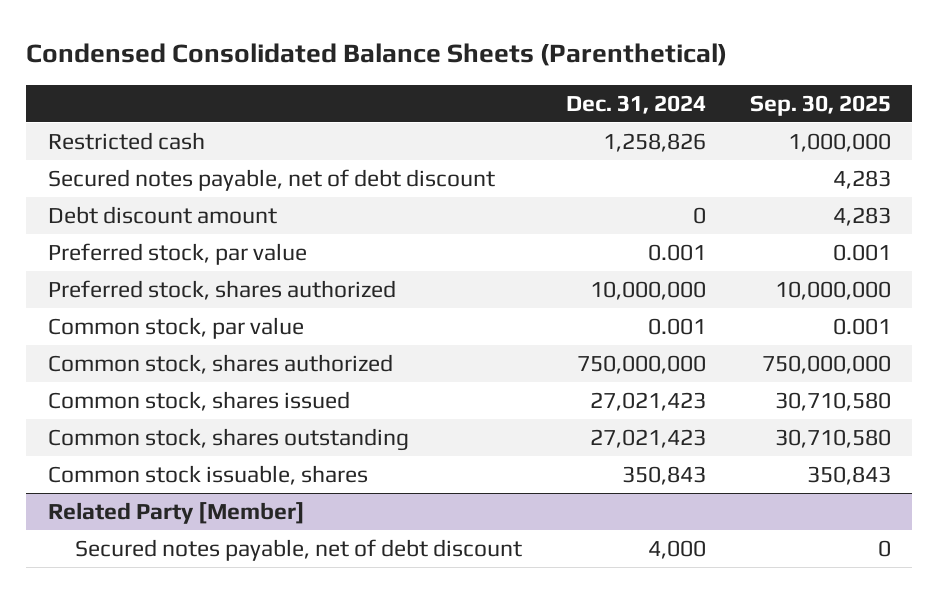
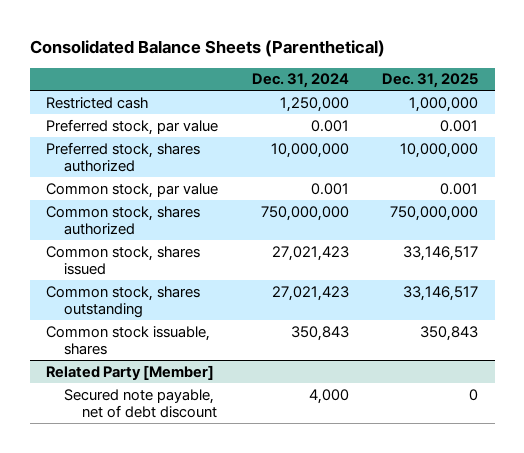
[26,42,728,66] Condensed Consolidated Balance Sheets (Parenthetical) -> [29,39,385,57] Consolidated Balance Sheets (Parenthetical)
[749,94,891,116] Sep. 30, 2025 -> none
none -> [381,73,478,89] Dec. 31, 2025
[47,168,495,191] Secured notes payable, net of debt discount -> none
[47,205,277,224] Debt discount amount -> none
[602,132,706,152] 1,258,826 -> [279,96,349,112] 1,250,000
[75,538,523,561] Secured notes payable, net of debt discount -> [64,388,217,419] Secured note payable, net of debt discount

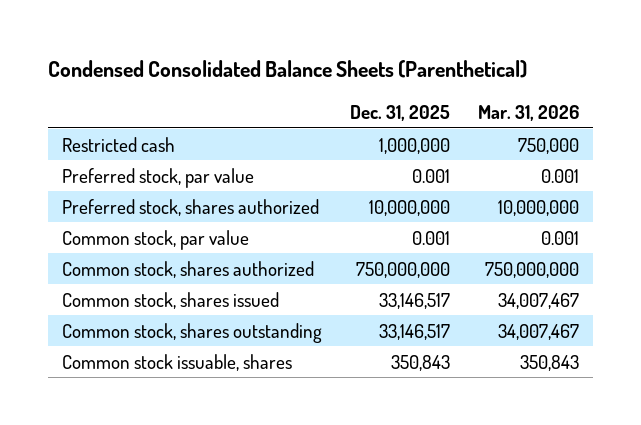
[29,39,385,57] Consolidated Balance Sheets (Parenthetical) -> [48,60,528,79] Condensed Consolidated Balance Sheets (Parenthetical)
[251,73,349,89] Dec. 31, 2024 -> none
none -> [477,104,579,121] Mar. 31, 2026
[46,364,215,380] Related Party [Member] -> none
[64,388,217,419] Secured note payable, net of debt discount -> none

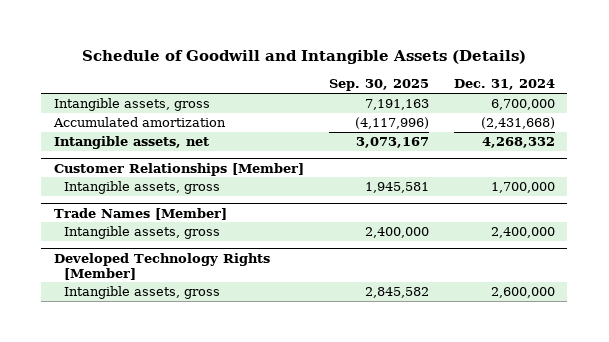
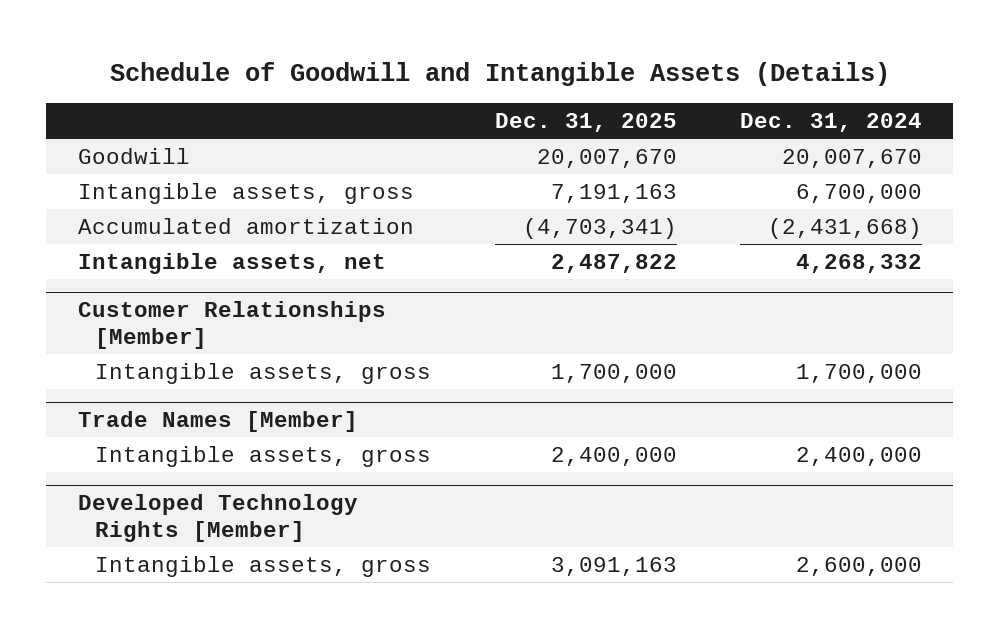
[328,79,429,92] Sep. 30, 2025 -> none
none -> [494,113,677,133] Dec. 31, 2025
none -> [77,147,190,164] Goodwill

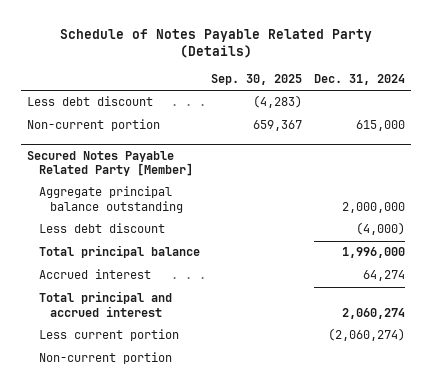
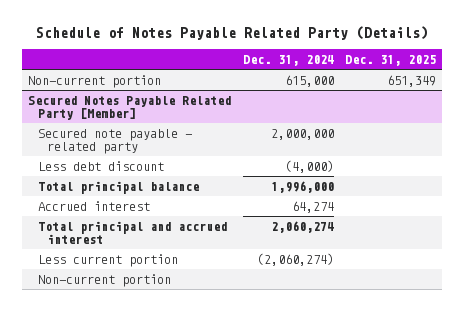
[211,74,303,86] Sep. 30, 2025 -> none
none -> [345,54,437,66] Dec. 31, 2025
[27,96,154,107] Less debt discount -> none
[38,186,184,213] Aggregate principal balance outstanding -> [37,128,192,154] Secured note payable - related party

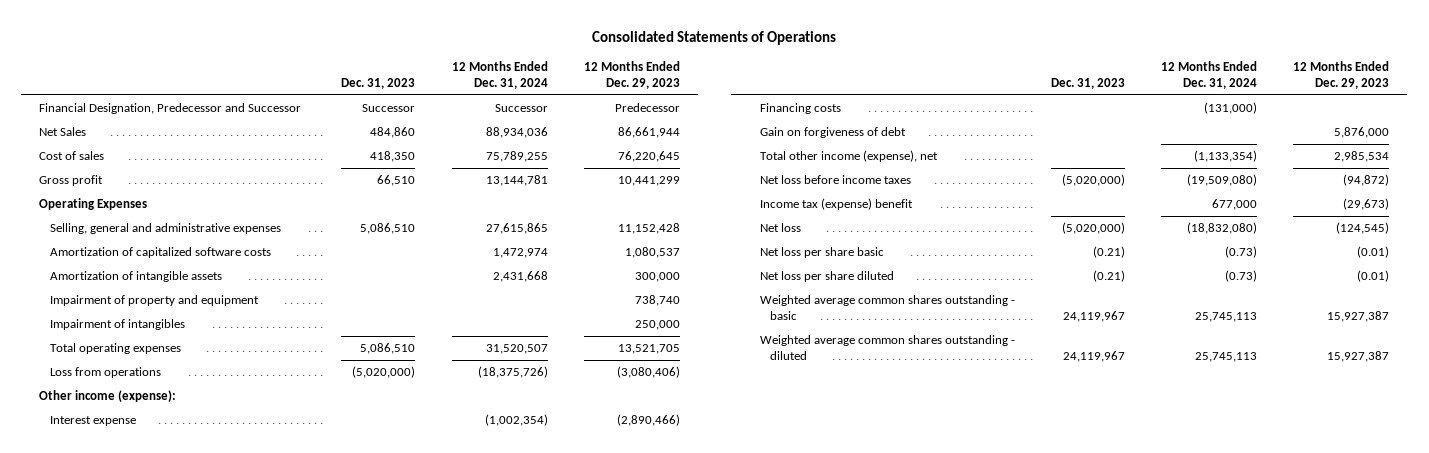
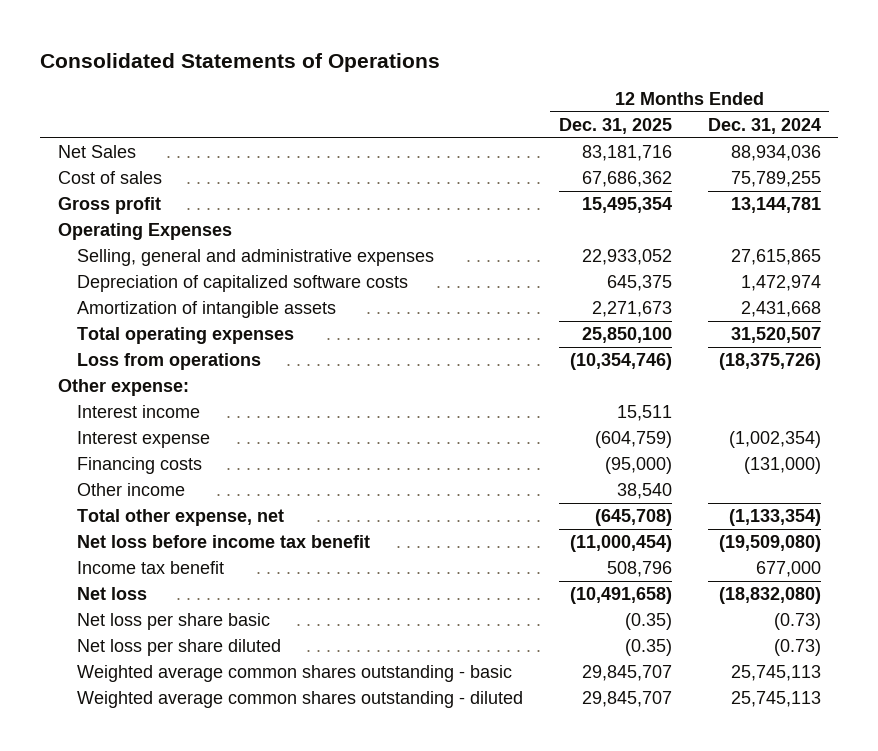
[341,77,416,89] Dec. 31, 2023 -> none
[583,61,680,89] 12 Months Ended Dec. 29, 2023 -> none
none -> [558,117,672,134] Dec. 31, 2025
[39,103,302,115] Financial Designation, Predecessor and Successor -> none
[50,247,272,259] Amortization of capitalized software costs -> [77,275,409,293] Depreciation of capitalized software costs
[50,295,260,307] Impairment of property and equipment -> none
[50,319,186,331] Impairment of intangibles -> none
[39,390,177,403] Other income (expense): -> [57,379,189,397] Other expense:
none -> [77,405,201,419] Interest income
[759,127,906,139] Gain on forgiveness of debt -> none
none -> [77,483,186,497] Other income
[759,150,938,163] Total other income (expense), net -> [77,509,285,527] Total other expense, net
[759,175,911,185] Net loss before income taxes -> [77,535,371,549] Net loss before income tax benefit
[759,198,913,211] Income tax (expense) benefit -> [77,561,225,575] Income tax benefit

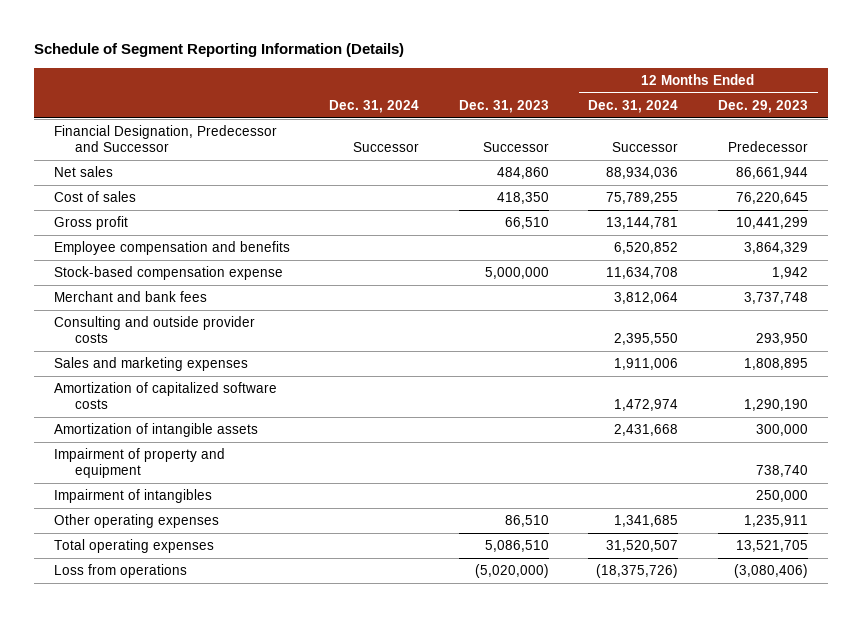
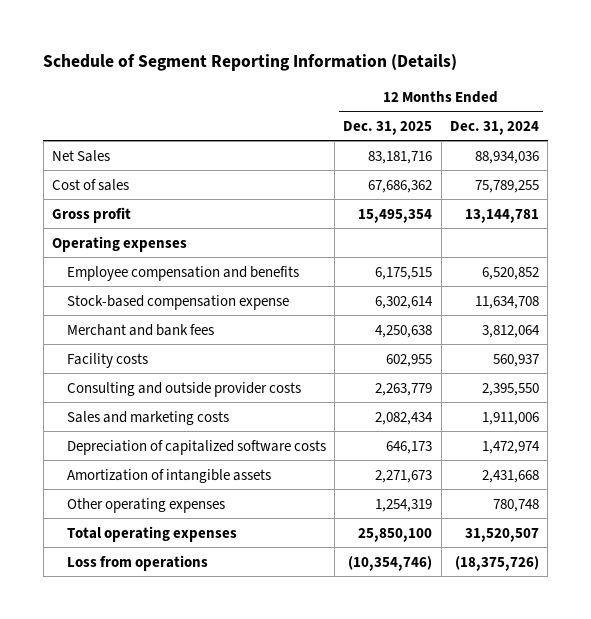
[329,99,420,113] Dec. 31, 2024 -> none
[458,99,549,113] Dec. 31, 2023 -> none
[718,99,809,113] Dec. 29, 2023 -> none
none -> [343,120,433,135] Dec. 31, 2025
[53,125,277,153] Financial Designation, Predecessor and Successor -> none
[53,166,113,178] Net sales -> [52,149,111,162] Net Sales
none -> [52,235,188,252] Operating expenses
none -> [66,352,148,368] Facility costs
[53,357,248,372] Sales and marketing expenses -> [66,410,229,425] Sales and marketing costs
[53,382,277,410] Amortization of capitalized software costs -> [66,439,326,455] Depreciation of capitalized software costs
[53,448,225,479] Impairment of property and equipment -> none
[53,489,212,504] Impairment of intangibles -> none
[614,515,679,528] 1,341,685 -> [493,498,540,512] 780,748

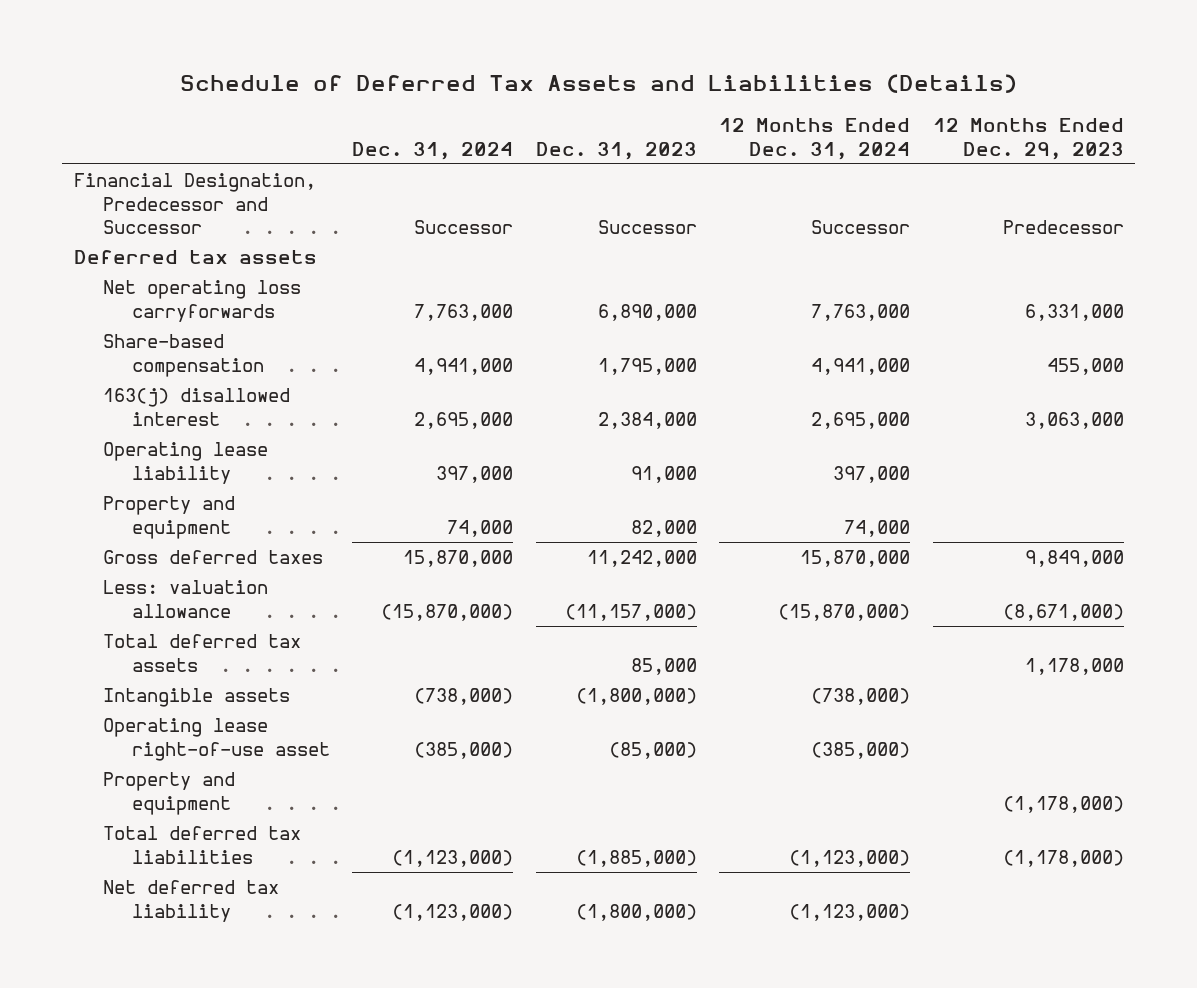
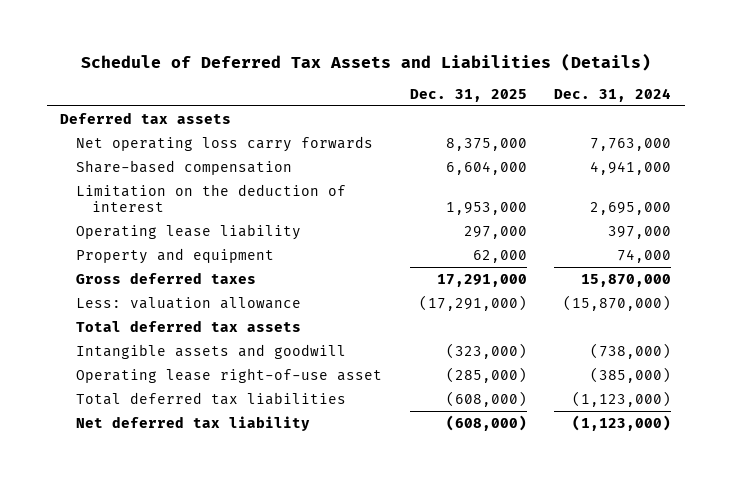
[535,141,697,160] Dec. 31, 2023 -> none
[719,118,911,160] 12 Months Ended Dec. 31, 2024 -> none
[932,118,1124,160] 12 Months Ended Dec. 29, 2023 -> none
none -> [409,88,527,102] Dec. 31, 2025
[73,173,316,235] Financial Designation, Predecessor and Successor -> none
[102,280,301,322] Net operating loss carryforwards -> [76,135,374,152] Net operating loss carry forwards
[102,388,290,426] 163(j) disallowed interest -> [76,183,347,213] Limitation on the deduction of interest
[102,688,290,708] Intangible assets -> [76,343,347,359] Intangible assets and goodwill
[102,772,235,815] Property and equipment -> none

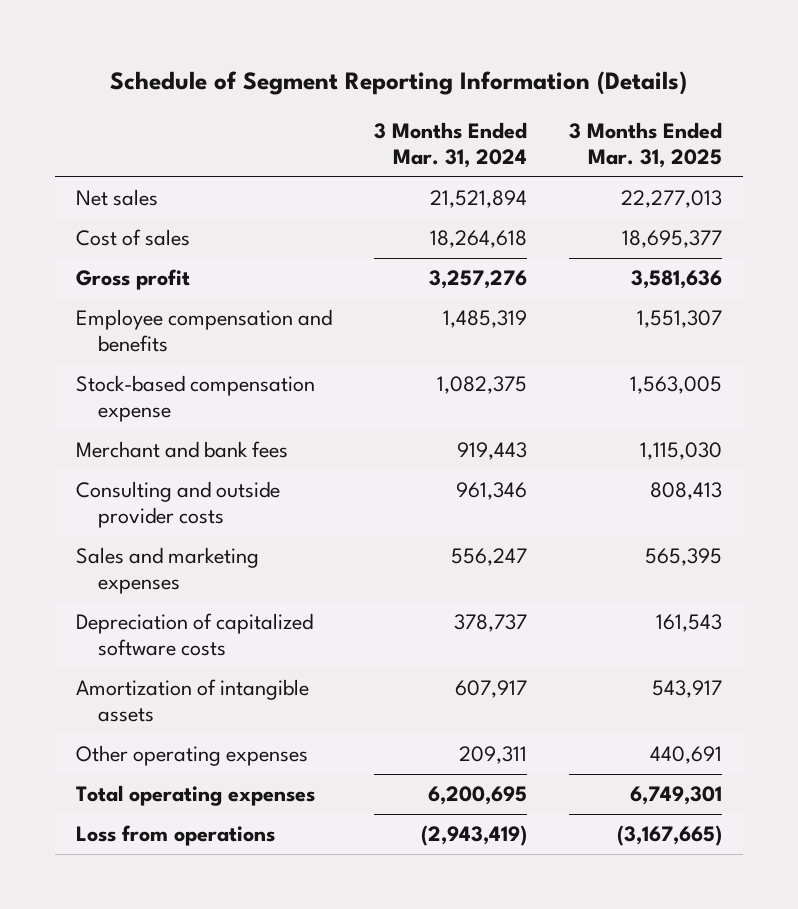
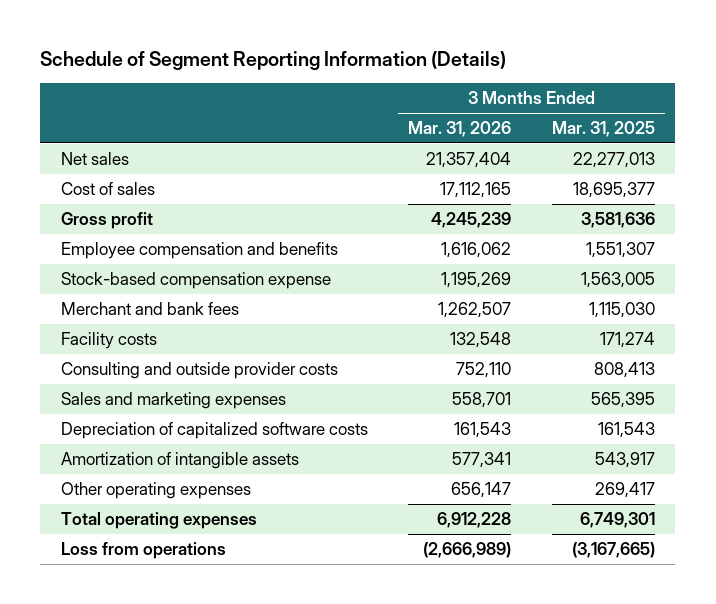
[373,121,527,169] 3 Months Ended Mar. 31, 2024 -> none
none -> [408,121,512,138] Mar. 31, 2026
none -> [60,332,157,350] Facility costs
[649,746,722,765] 440,691 -> [594,482,655,499] 269,417

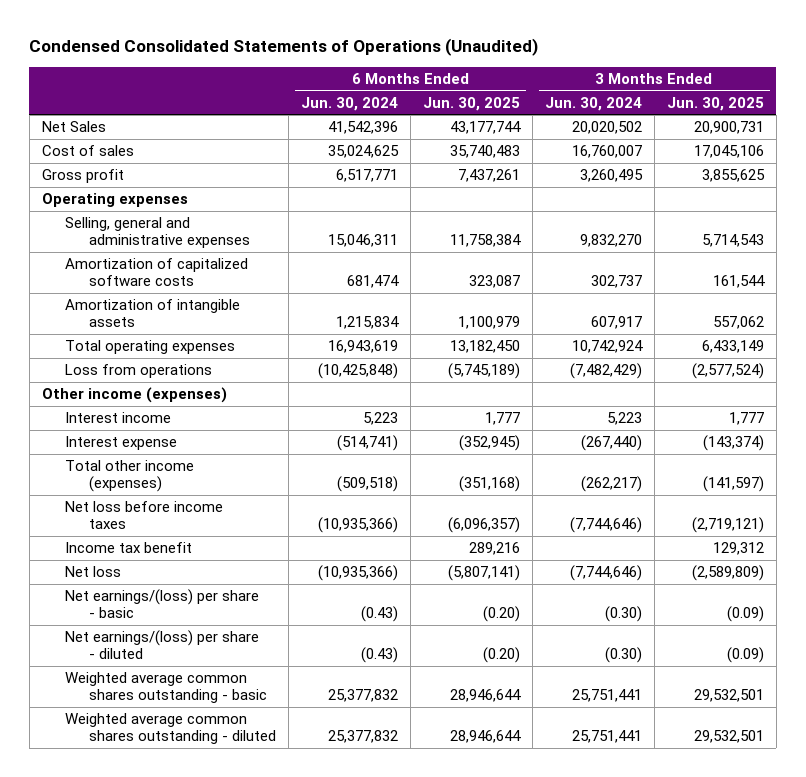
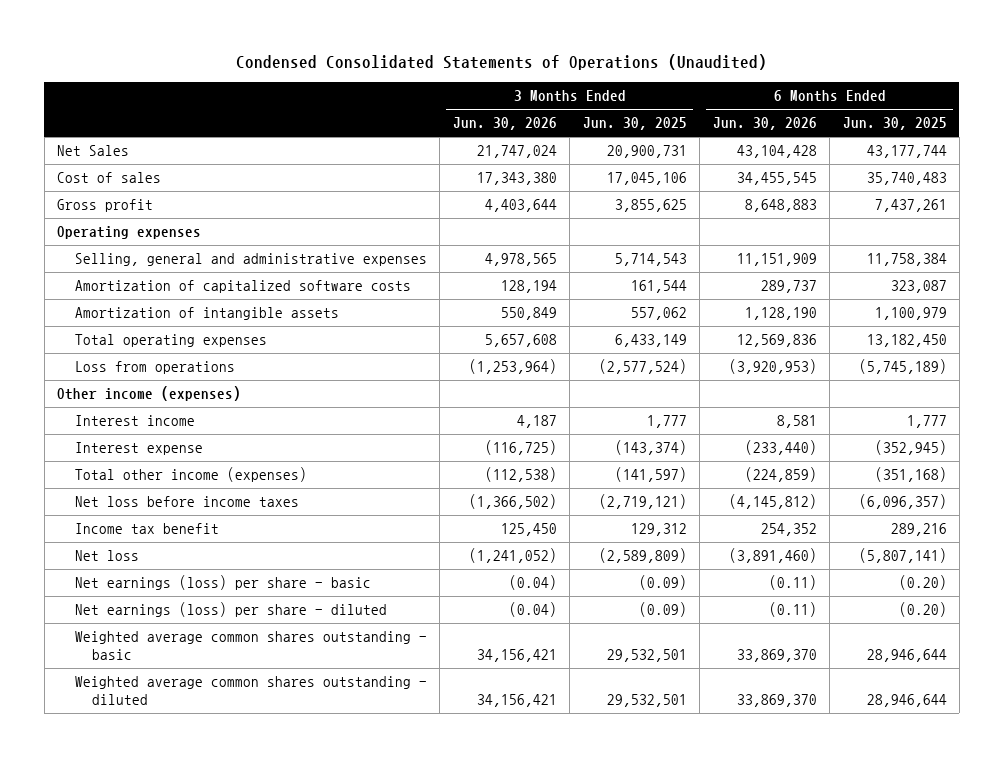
[301,96,399,111] Jun. 30, 2024 -> none
[544,96,642,111] Jun. 30, 2024 -> none
none -> [452,117,557,131] Jun. 30, 2026
none -> [712,117,817,131] Jun. 30, 2026
[65,589,260,619] Net earnings/(loss) per share - basic -> [74,575,371,591] Net earnings (loss) per share - basic
[65,630,260,660] Net earnings/(loss) per share - diluted -> [74,602,387,618] Net earnings (loss) per share - diluted

